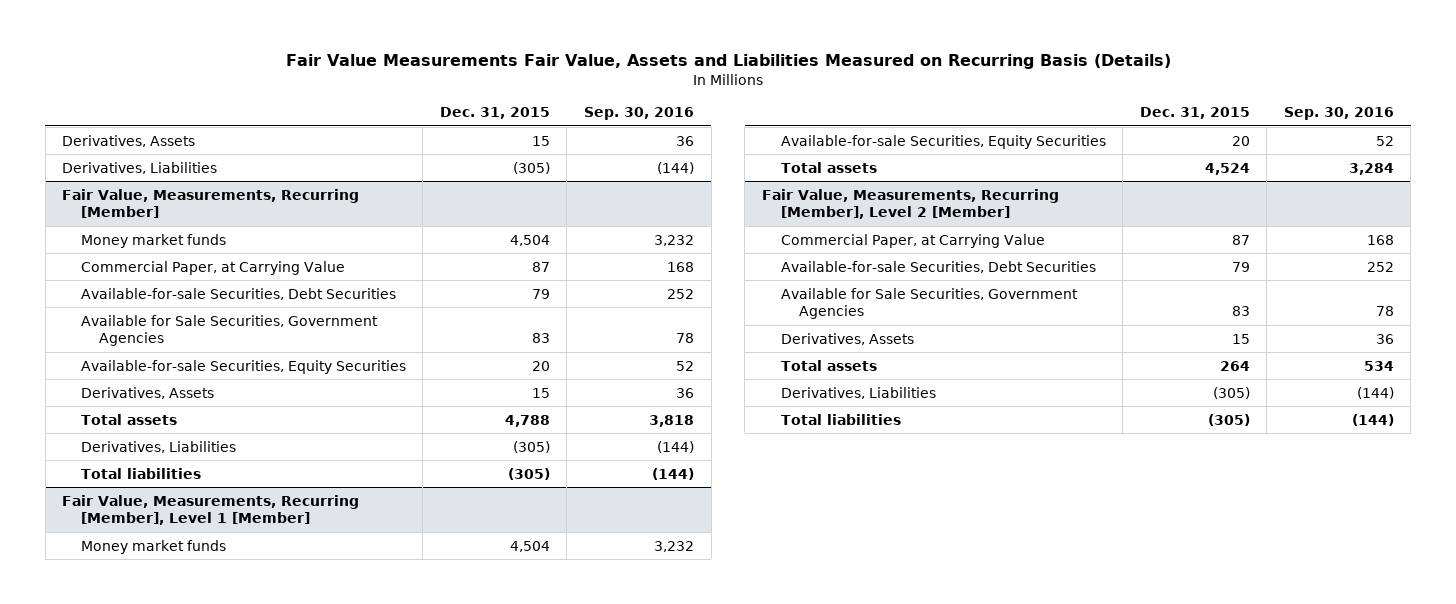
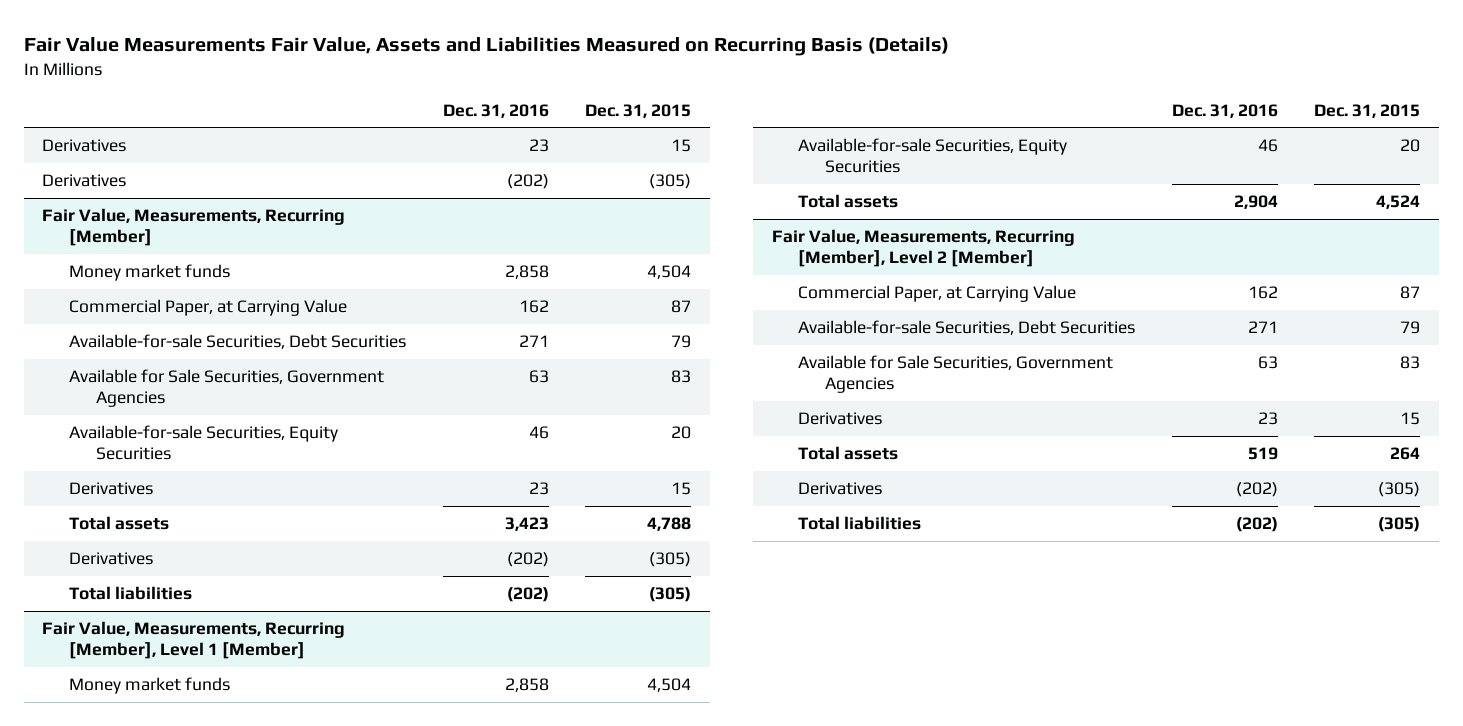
[584,106,695,120] Sep. 30, 2016 -> none
none -> [442,103,549,118] Dec. 31, 2016
[62,134,196,147] Derivatives, Assets -> [42,139,127,153] Derivatives
[62,161,218,174] Derivatives, Liabilities -> [42,174,127,188] Derivatives
[80,386,214,399] Derivatives, Assets -> [68,482,153,496] Derivatives
[80,440,236,453] Derivatives, Liabilities -> [68,552,153,566] Derivatives
[780,332,914,345] Derivatives, Assets -> [798,412,883,426] Derivatives
[780,386,936,399] Derivatives, Liabilities -> [798,482,883,496] Derivatives

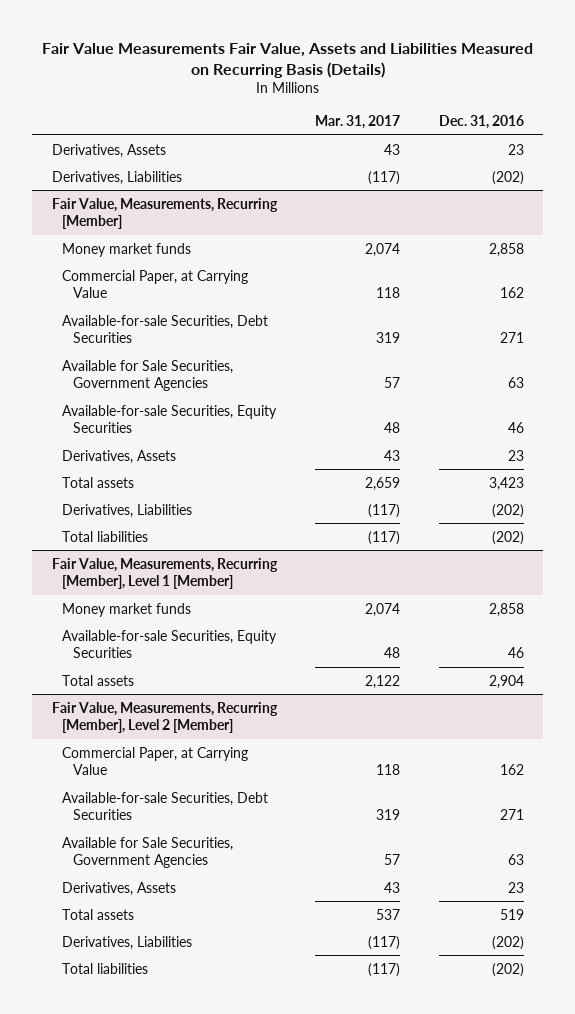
[585,103,692,118] Dec. 31, 2015 -> none
none -> [315,114,401,129] Mar. 31, 2017
[42,139,127,153] Derivatives -> [51,143,166,158] Derivatives, Assets
[42,174,127,188] Derivatives -> [51,170,182,185] Derivatives, Liabilities
[68,482,153,496] Derivatives -> [62,449,177,464] Derivatives, Assets
[68,552,153,566] Derivatives -> [62,503,193,518] Derivatives, Liabilities
[798,412,883,426] Derivatives -> [62,881,177,896] Derivatives, Assets
[798,482,883,496] Derivatives -> [62,935,193,950] Derivatives, Liabilities

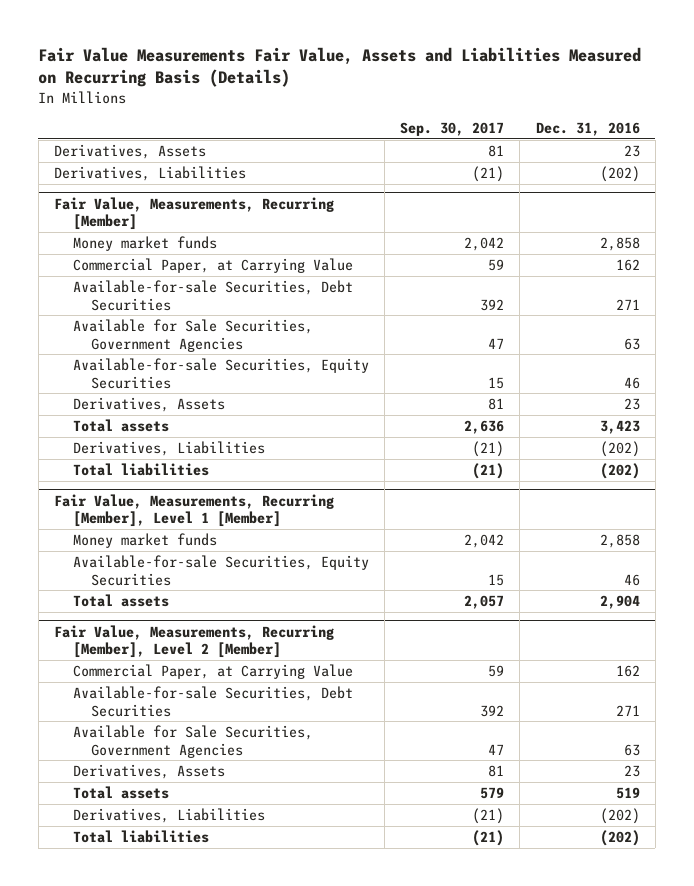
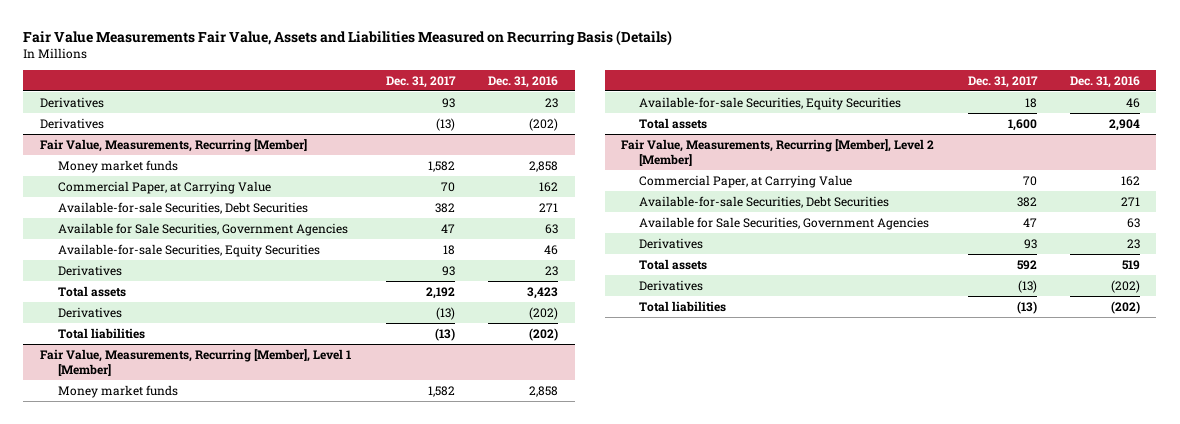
[400,122,505,137] Sep. 30, 2017 -> none
none -> [385,75,456,88] Dec. 31, 2017
[54,143,207,159] Derivatives, Assets -> [39,96,104,108] Derivatives
[54,165,247,181] Derivatives, Liabilities -> [39,117,104,129] Derivatives
[72,396,225,412] Derivatives, Assets -> [57,264,122,276] Derivatives
[72,440,265,456] Derivatives, Liabilities -> [57,306,122,318] Derivatives
[72,763,225,779] Derivatives, Assets -> [639,237,704,249] Derivatives
[72,807,265,823] Derivatives, Liabilities -> [639,279,704,291] Derivatives

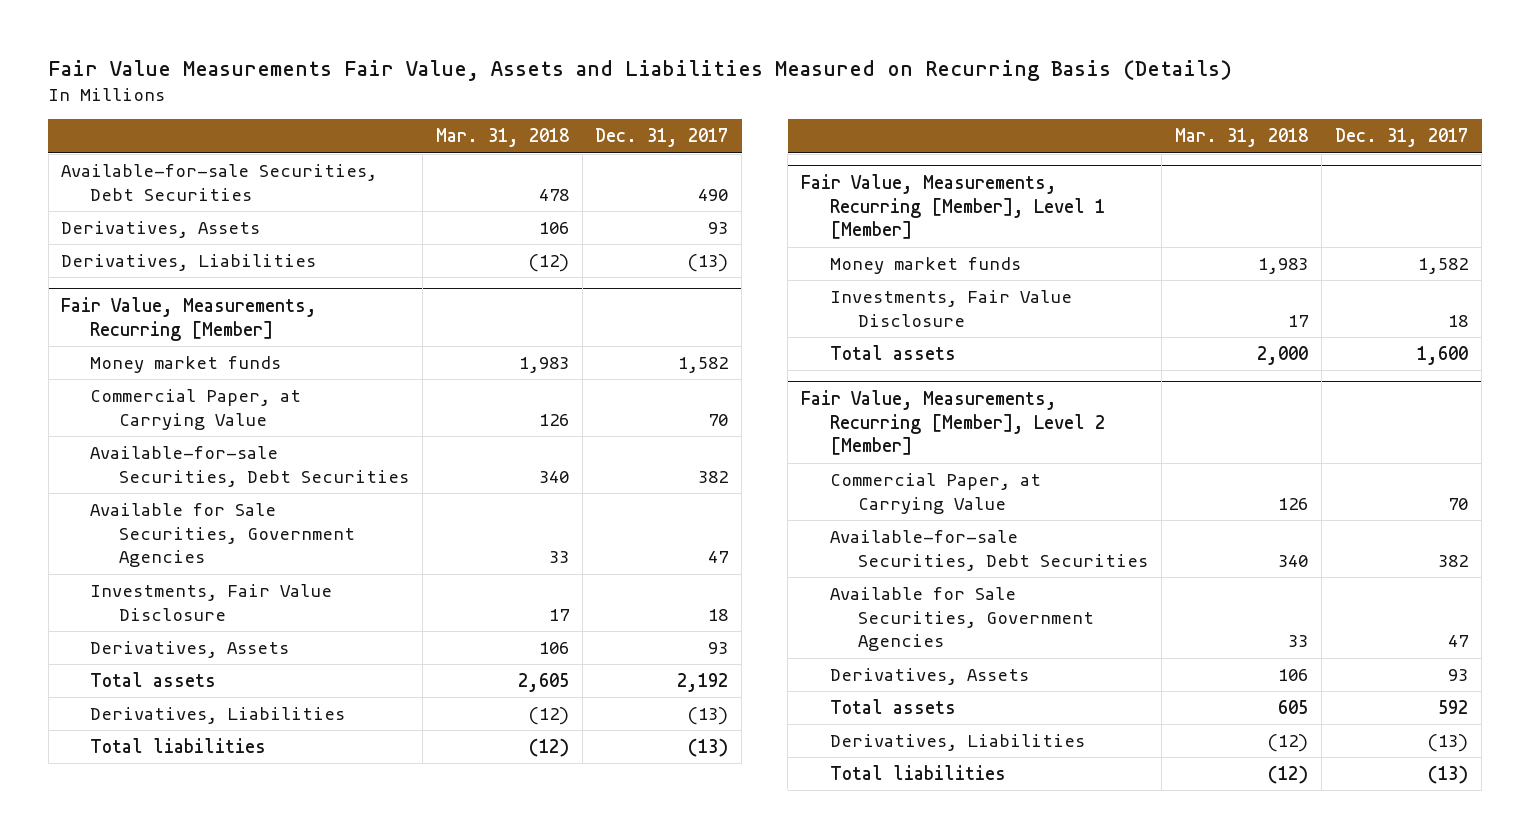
[488,75,559,88] Dec. 31, 2016 -> none
none -> [435,128,569,148] Mar. 31, 2018
none -> [61,163,378,201] Available-for-sale Securities, Debt Securities
[39,96,104,108] Derivatives -> [61,220,261,238] Derivatives, Assets
[39,117,104,129] Derivatives -> [61,253,317,271] Derivatives, Liabilities
[57,243,320,257] Available-for-sale Securities, Equity Securities -> none
none -> [90,583,333,621] Investments, Fair Value Disclosure
[57,264,122,276] Derivatives -> [90,640,290,658] Derivatives, Assets
[57,306,122,318] Derivatives -> [90,706,346,724] Derivatives, Liabilities
[639,96,902,110] Available-for-sale Securities, Equity Securities -> none
none -> [829,289,1072,327] Investments, Fair Value Disclosure
[639,237,704,249] Derivatives -> [829,667,1029,685] Derivatives, Assets
[639,279,704,291] Derivatives -> [829,733,1085,751] Derivatives, Liabilities

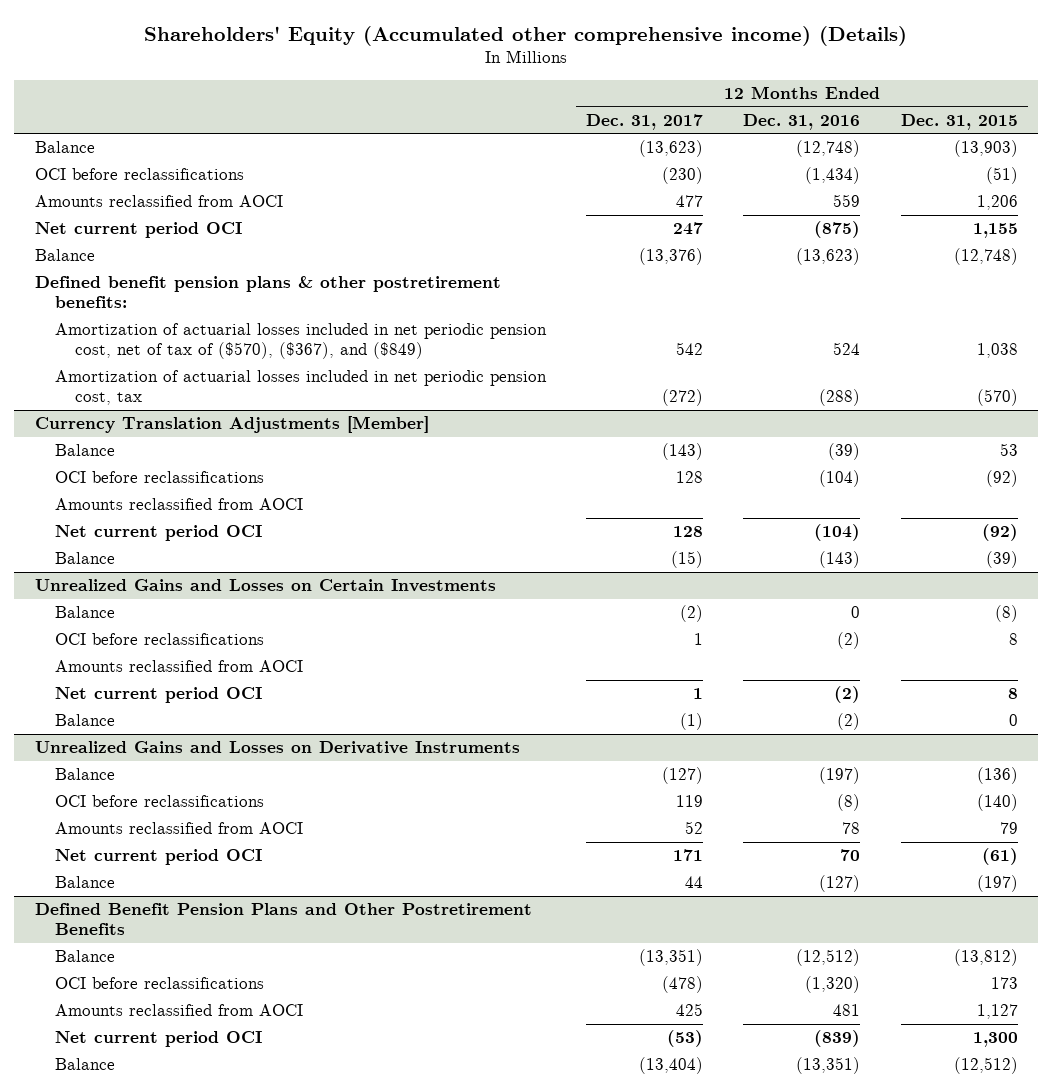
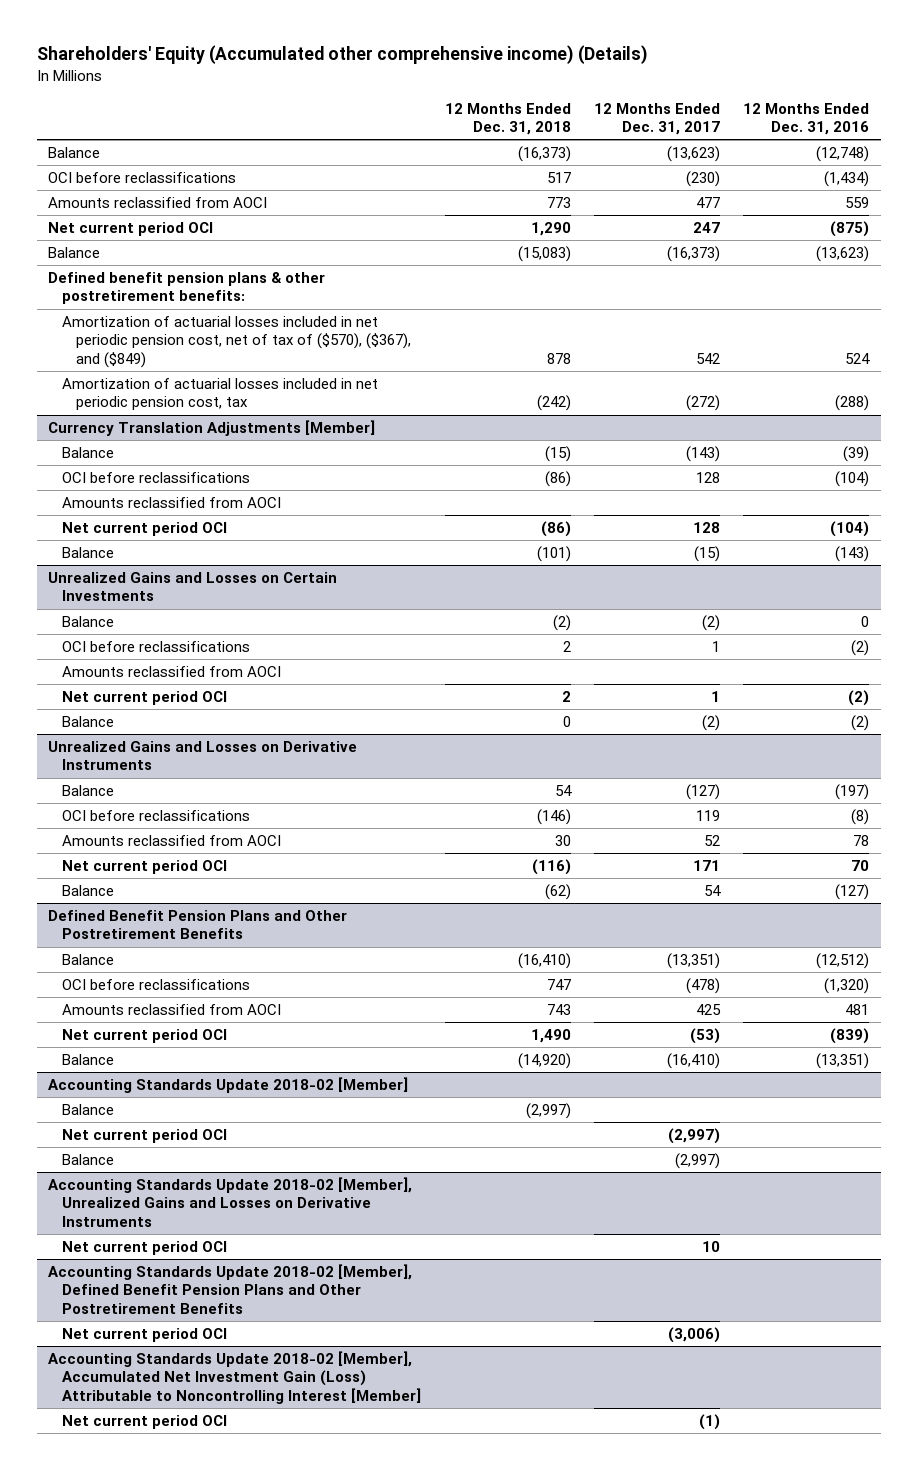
[900,113,1018,130] Dec. 31, 2015 -> none
none -> [444,102,571,136] 12 Months Ended Dec. 31, 2018
[639,248,704,266] (13,376) -> [667,245,721,262] (16,373)
[680,713,704,731] (1) -> [702,714,721,731] (2)
[685,876,704,889] 44 -> [704,884,722,896] 54
[639,1057,704,1075] (13,404) -> [667,1052,721,1069] (16,410)
none -> [48,1076,409,1093] Accounting Standards Update 2018-02 [Member]
none -> [62,1103,115,1115] Balance
none -> [62,1128,228,1143] Net current period OCI
none -> [62,1153,115,1165] Balance
none -> [48,1176,413,1228] Accounting Standards Update 2018-02 [Member], Unrealized Gains and Losses on Derivative Instruments
none -> [62,1240,228,1255] Net current period OCI
none -> [48,1263,413,1315] Accounting Standards Update 2018-02 [Member], Defined Benefit Pension Plans and Other Postretirement Benefits
none -> [62,1327,228,1342] Net current period OCI
none -> [48,1350,422,1405] Accounting Standards Update 2018-02 [Member], Accumulated Net Investment Gain (Loss) Attributable to Noncontrolling Interest [Member]
none -> [62,1414,228,1429] Net current period OCI

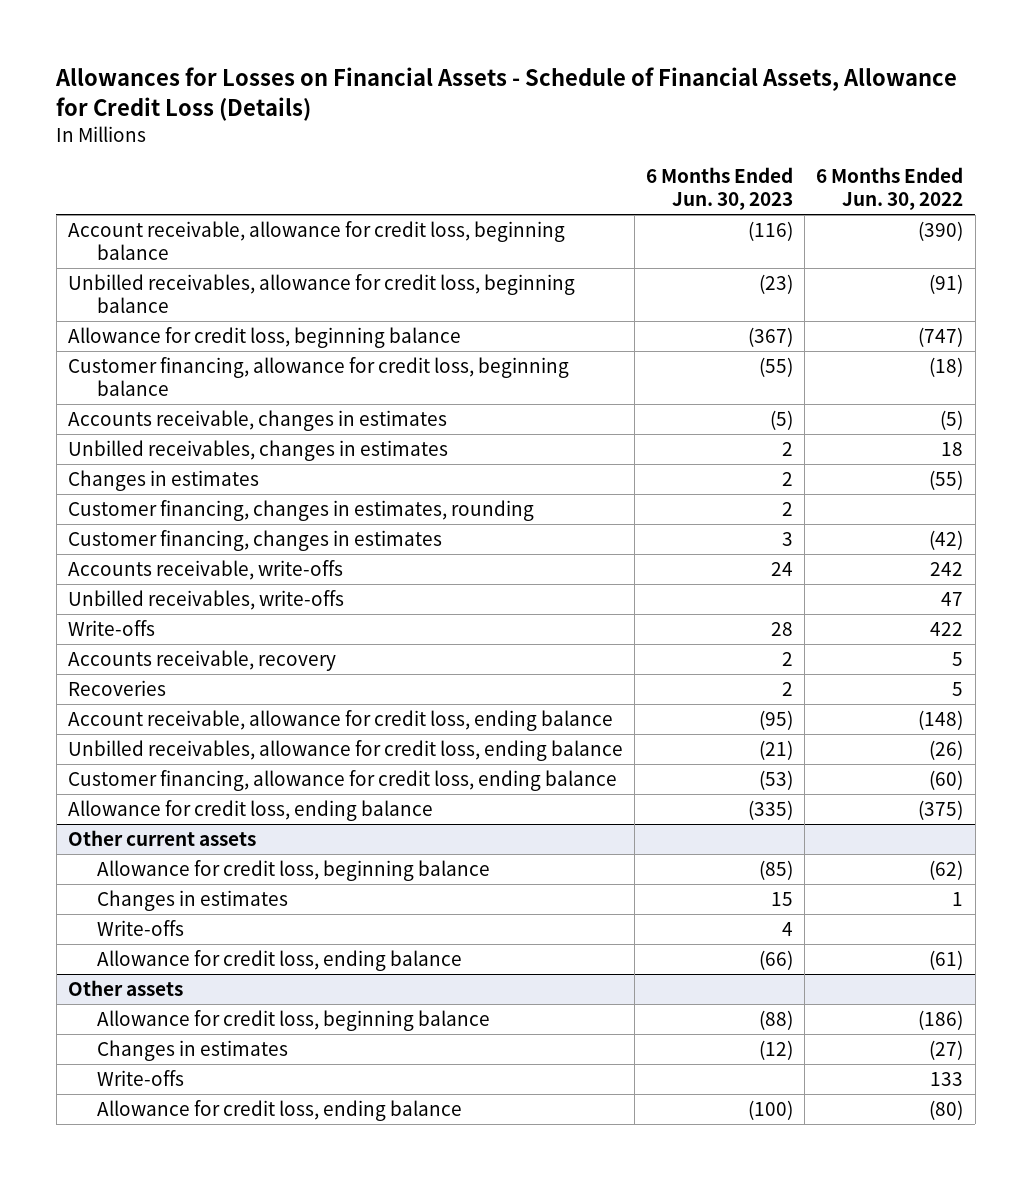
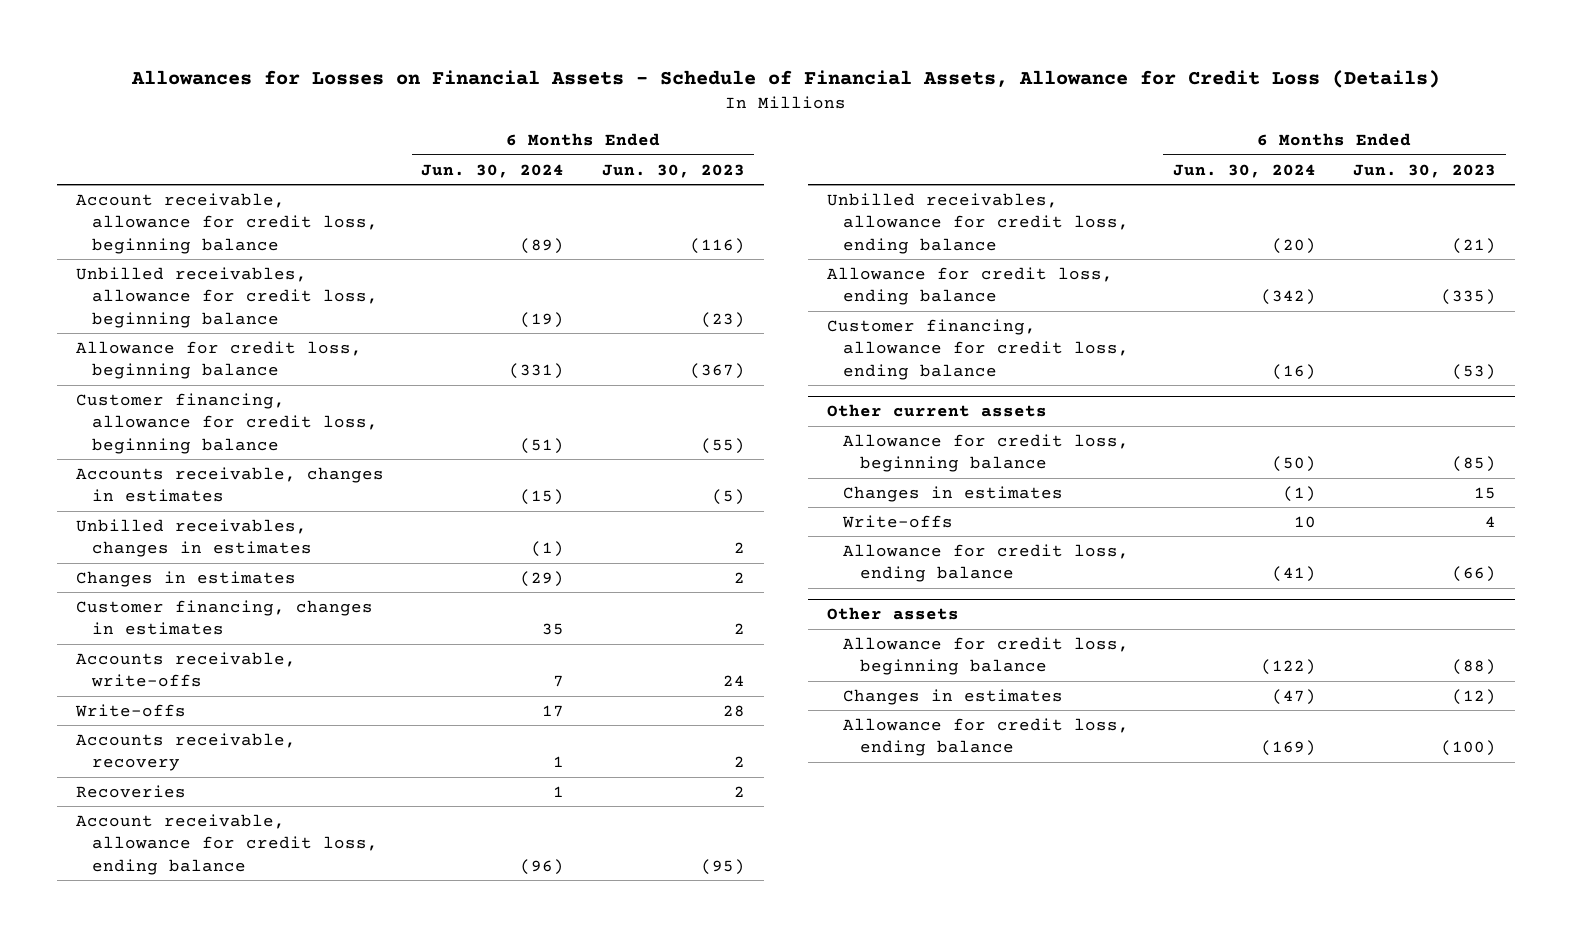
[816,167,964,211] 6 Months Ended Jun. 30, 2022 -> none
none -> [421,163,565,178] Jun. 30, 2024
[67,500,534,522] Customer financing, changes in estimates, rounding -> none
[782,532,794,547] 3 -> [734,623,746,635] 2
[67,590,344,611] Unbilled receivables, write-offs -> none
[67,770,617,792] Customer financing, allowance for credit loss, ending balance -> [826,318,1130,380] Customer financing, allowance for credit loss, ending balance
[97,1070,185,1087] Write-offs -> none

